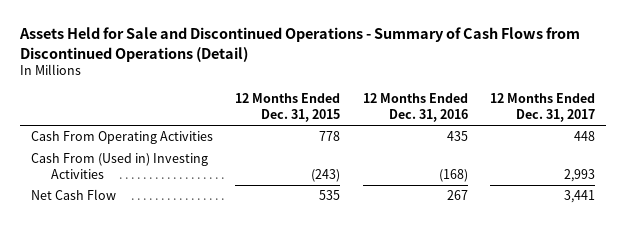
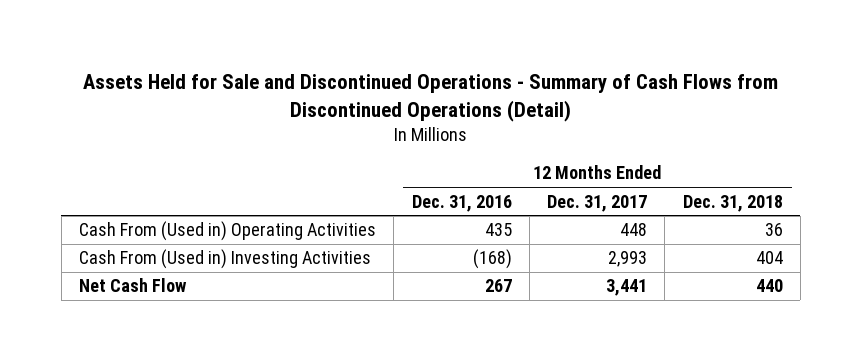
[235,93,341,122] 12 Months Ended Dec. 31, 2015 -> none
none -> [682,194,783,212] Dec. 31, 2018
[31,131,214,145] Cash From Operating Activities -> [79,221,377,242] Cash From (Used in) Operating Activities

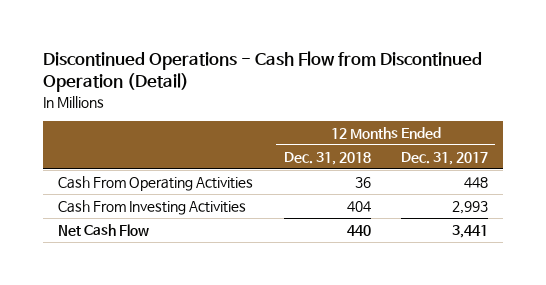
[82,74,778,122] Assets Held for Sale and Discontinued Operations - Summary of Cash Flows from Discontinued Operations (Detail) -> [43,51,483,93] Discontinued Operations - Cash Flow from Discontinued Operation (Detail)
[411,194,512,212] Dec. 31, 2016 -> none
[79,221,377,242] Cash From (Used in) Operating Activities -> [58,176,254,192] Cash From Operating Activities
[79,249,372,270] Cash From (Used in) Investing Activities -> [58,200,247,216] Cash From Investing Activities

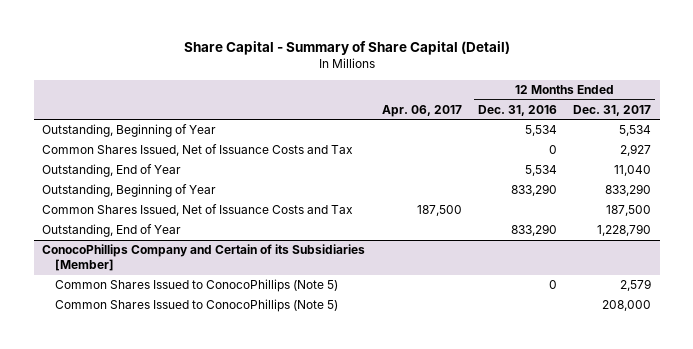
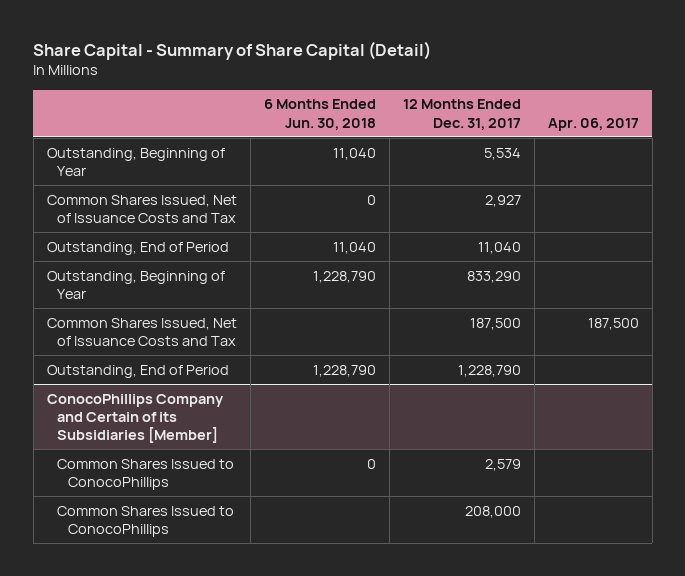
[477,104,557,116] Dec. 31, 2016 -> none
none -> [263,99,376,130] 6 Months Ended Jun. 30, 2018
[42,164,182,178] Outstanding, End of Year -> [46,241,229,255] Outstanding, End of Period
[42,224,182,238] Outstanding, End of Year -> [46,364,229,378] Outstanding, End of Period
[55,279,339,293] Common Shares Issued to ConocoPhillips (Note 5) -> [57,458,235,491] Common Shares Issued to ConocoPhillips
[55,299,339,313] Common Shares Issued to ConocoPhillips (Note 5) -> [57,505,235,538] Common Shares Issued to ConocoPhillips

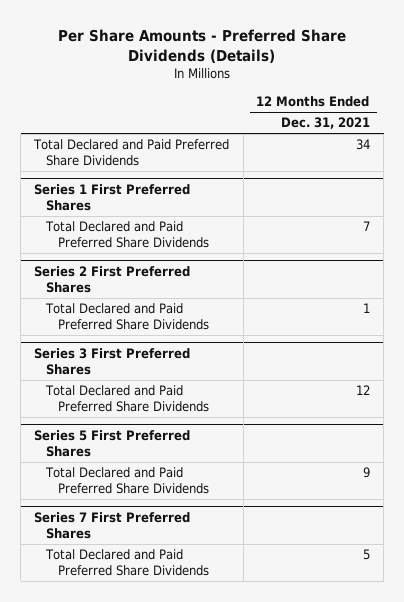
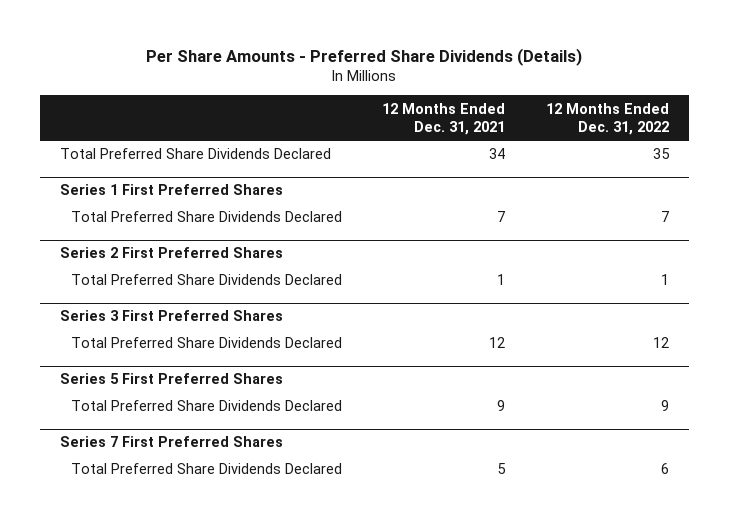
none -> [546,102,670,135] 12 Months Ended Dec. 31, 2022
[33,139,230,167] Total Declared and Paid Preferred Share Dividends -> [59,148,331,160] Total Preferred Share Dividends Declared
[45,221,209,249] Total Declared and Paid Preferred Share Dividends -> [70,211,342,223] Total Preferred Share Dividends Declared
[45,303,209,331] Total Declared and Paid Preferred Share Dividends -> [70,274,342,286] Total Preferred Share Dividends Declared
[45,385,209,413] Total Declared and Paid Preferred Share Dividends -> [70,337,342,349] Total Preferred Share Dividends Declared
[45,467,209,495] Total Declared and Paid Preferred Share Dividends -> [70,400,342,412] Total Preferred Share Dividends Declared
[45,549,209,577] Total Declared and Paid Preferred Share Dividends -> [70,463,342,475] Total Preferred Share Dividends Declared

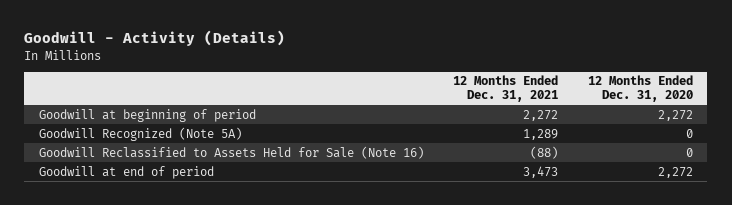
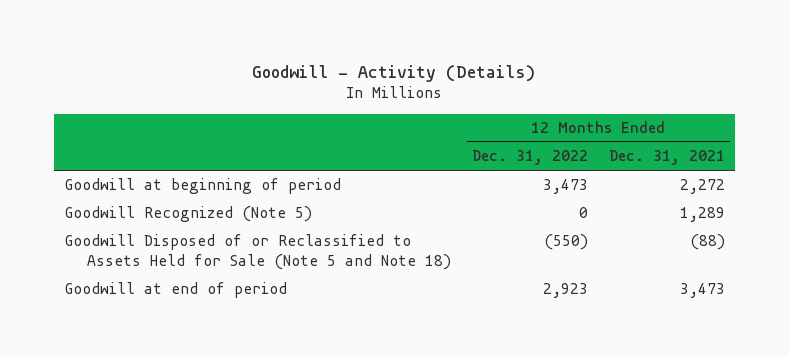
[587,75,693,103] 12 Months Ended Dec. 31, 2020 -> none
none -> [471,150,588,166] Dec. 31, 2022
[38,126,242,141] Goodwill Recognized (Note 5A) -> [64,206,313,223] Goodwill Recognized (Note 5)
[38,145,424,159] Goodwill Reclassified to Assets Held for Sale (Note 16) -> [64,234,452,271] Goodwill Disposed of or Reclassified to Assets Held for Sale (Note 5 and Note 18)

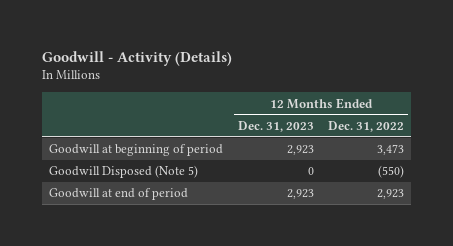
[608,150,725,166] Dec. 31, 2021 -> none
none -> [237,120,314,132] Dec. 31, 2023
[64,206,313,223] Goodwill Recognized (Note 5) -> none
[64,234,452,271] Goodwill Disposed of or Reclassified to Assets Held for Sale (Note 5 and Note 18) -> [49,165,199,179] Goodwill Disposed (Note 5)

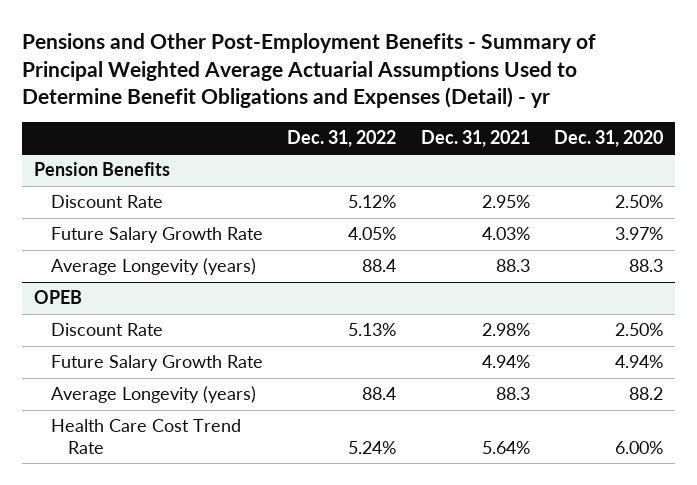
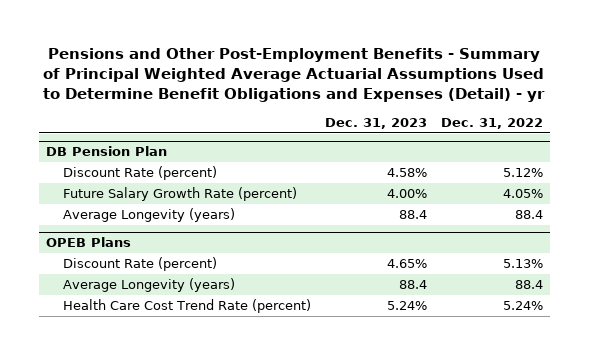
[420,129,530,147] Dec. 31, 2021 -> none
[554,129,664,147] Dec. 31, 2020 -> none
none -> [324,118,427,130] Dec. 31, 2023
[34,162,171,177] Pension Benefits -> [46,146,168,157] DB Pension Plan
[50,195,163,209] Discount Rate -> [62,165,217,180] Discount Rate (percent)
[50,227,263,244] Future Salary Growth Rate -> [62,186,297,201] Future Salary Growth Rate (percent)
[50,355,263,372] Future Salary Growth Rate -> none
[34,290,83,305] OPEB -> [46,237,132,248] OPEB Plans
[50,323,163,337] Discount Rate -> [62,256,217,271] Discount Rate (percent)
[50,419,241,454] Health Care Cost Trend Rate -> [62,298,311,313] Health Care Cost Trend Rate (percent)

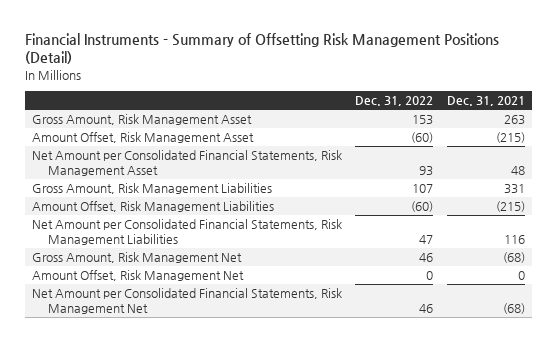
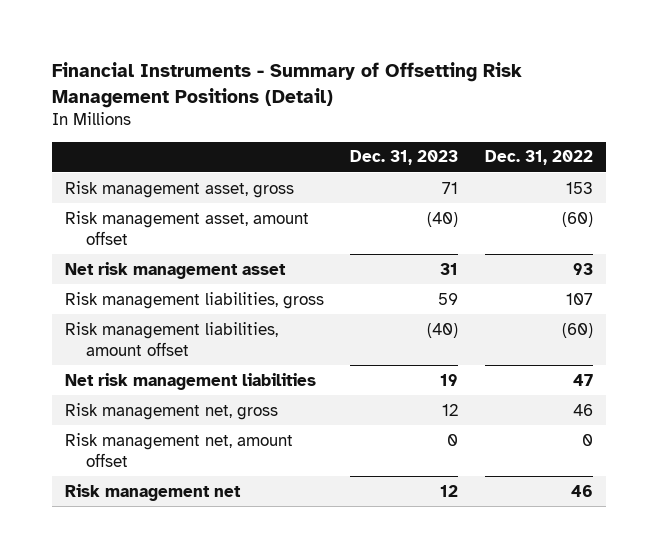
[447,96,526,107] Dec. 31, 2021 -> none
none -> [350,150,459,166] Dec. 31, 2023
[31,114,252,126] Gross Amount, Risk Management Asset -> [64,180,294,198] Risk management asset, gross
[31,132,254,144] Amount Offset, Risk Management Asset -> [64,210,309,245] Risk management asset, amount offset
[31,150,342,176] Net Amount per Consolidated Financial Statements, Risk Management Asset -> [64,261,286,279] Net risk management asset
[31,183,272,195] Gross Amount, Risk Management Liabilities -> [64,291,324,309] Risk management liabilities, gross
[31,201,274,213] Amount Offset, Risk Management Liabilities -> [64,321,278,356] Risk management liabilities, amount offset
[31,219,342,245] Net Amount per Consolidated Financial Statements, Risk Management Liabilities -> [64,372,316,390] Net risk management liabilities
[31,252,242,264] Gross Amount, Risk Management Net -> [64,402,278,420] Risk management net, gross
[31,270,244,282] Amount Offset, Risk Management Net -> [64,432,293,467] Risk management net, amount offset
[31,288,342,314] Net Amount per Consolidated Financial Statements, Risk Management Net -> [64,483,241,501] Risk management net

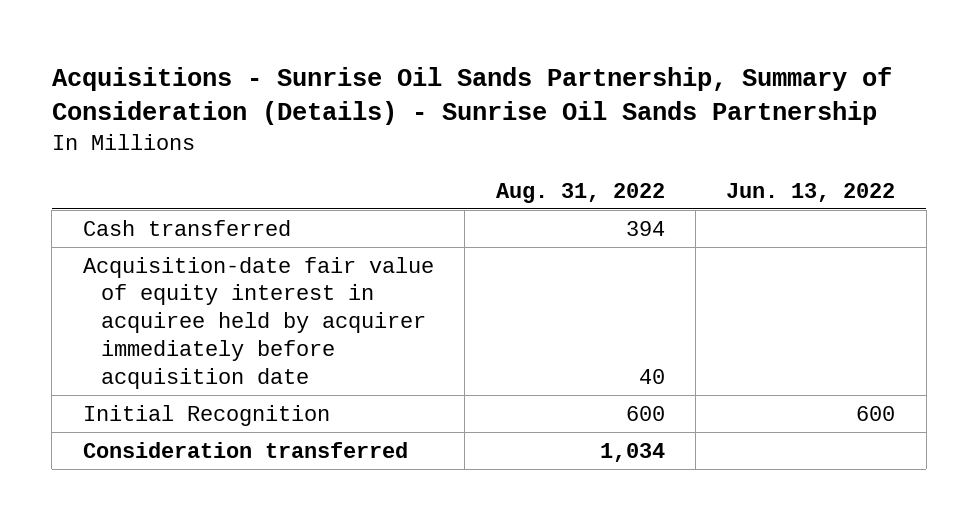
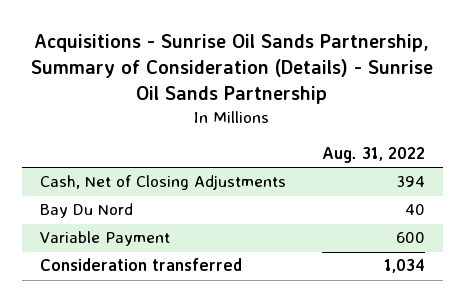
[726,182,896,202] Jun. 13, 2022 -> none
[82,219,291,236] Cash transferred -> [40,175,287,191] Cash, Net of Closing Adjustments
[82,256,434,389] Acquisition-date fair value of equity interest in acquiree held by acquirer immediately before acquisition date -> [40,203,134,219] Bay Du Nord
[82,404,330,426] Initial Recognition -> [40,231,171,247] Variable Payment

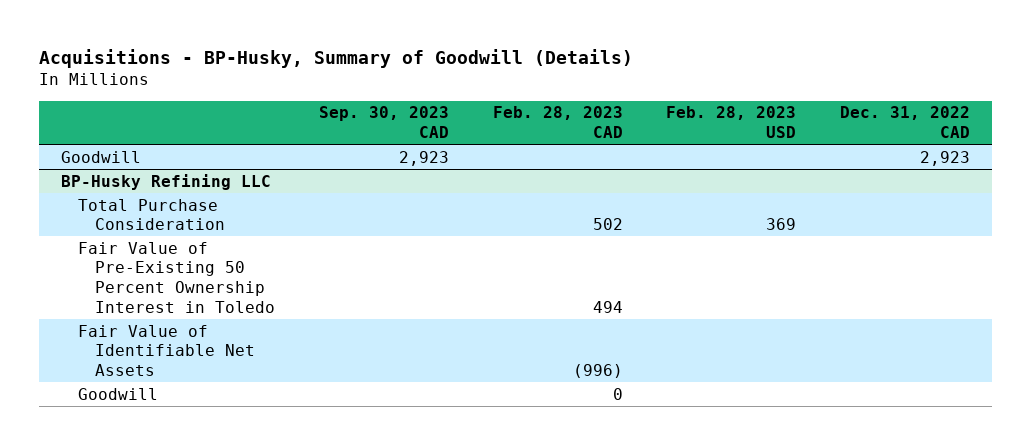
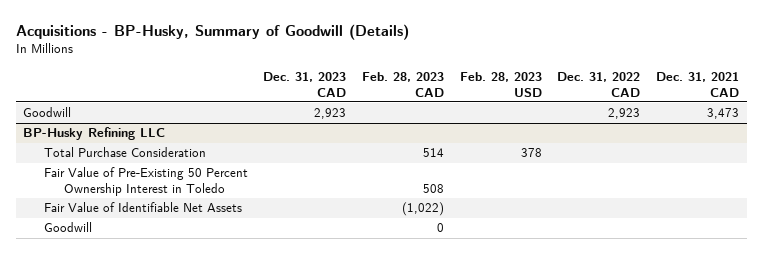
[318,106,449,138] Sep. 30, 2023 CAD -> none
none -> [263,71,347,97] Dec. 31, 2023 CAD
none -> [656,71,740,97] Dec. 31, 2021 CAD
[592,218,623,231] 502 -> [423,148,445,158] 514
[766,218,797,231] 369 -> [520,148,542,158] 378
[592,300,623,313] 494 -> [423,184,445,194] 508
[572,363,623,378] (996) -> [402,202,445,217] (1,022)

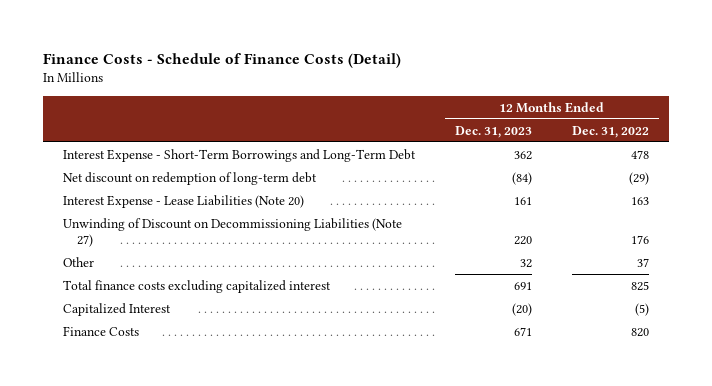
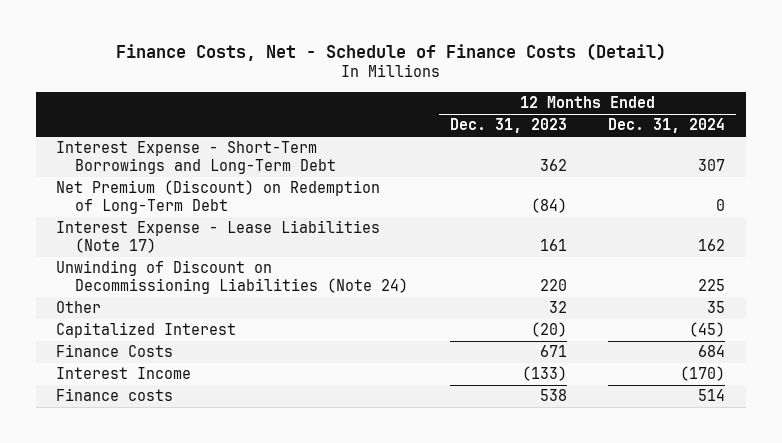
[43,53,402,69] Finance Costs - Schedule of Finance Costs (Detail) -> [115,42,666,61] Finance Costs, Net - Schedule of Finance Costs (Detail)
[571,125,649,138] Dec. 31, 2022 -> none
none -> [608,118,726,134] Dec. 31, 2024
[63,171,318,185] Net discount on redemption of long-term debt -> [56,180,381,215] Net Premium (Discount) on Redemption of Long-Term Debt
[63,194,305,208] Interest Expense - Lease Liabilities (Note 20) -> [56,220,381,254] Interest Expense - Lease Liabilities (Note 17)
[63,217,403,248] Unwinding of Discount on Decommissioning Liabilities (Note 27) -> [56,260,409,295] Unwinding of Discount on Decommissioning Liabilities (Note 24)
[63,279,332,293] Total finance costs excluding capitalized interest -> none
none -> [56,367,192,380] Interest Income
none -> [56,388,174,402] Finance costs

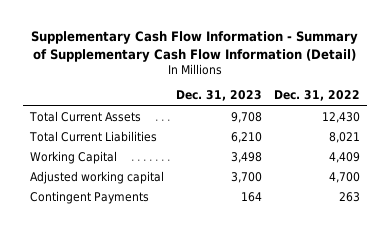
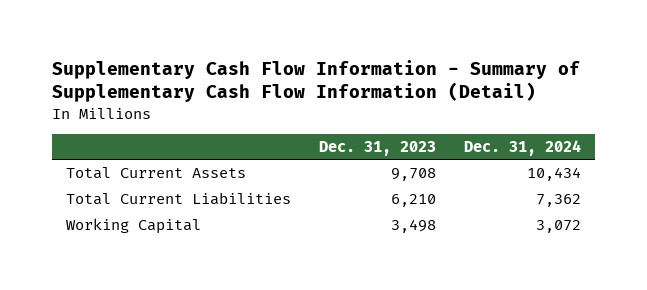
[274,90,361,102] Dec. 31, 2022 -> none
none -> [463,139,581,156] Dec. 31, 2024
[29,171,164,185] Adjusted working capital -> none
[29,191,149,205] Contingent Payments -> none

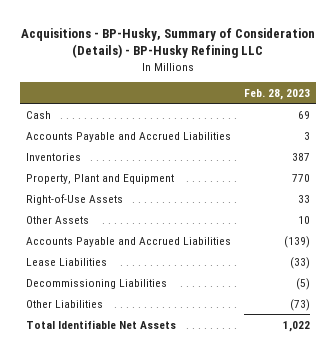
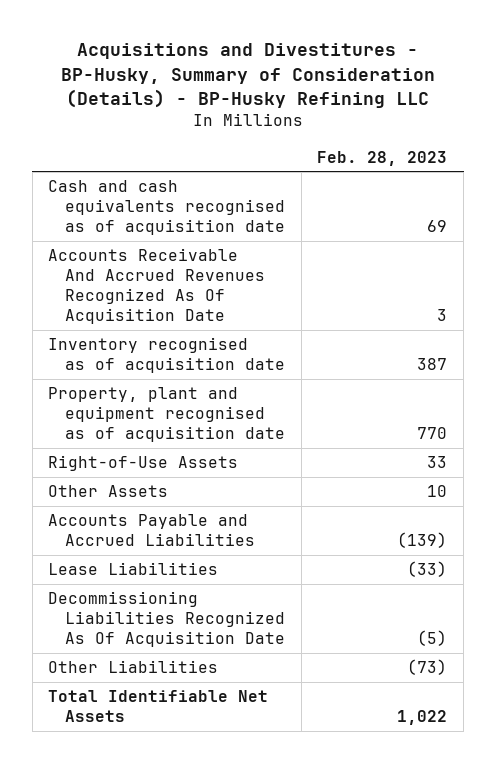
[20,27,315,59] Acquisitions - BP-Husky, Summary of Consideration (Details) - BP-Husky Refining LLC -> [60,43,435,109] Acquisitions and Divestitures - BP-Husky, Summary of Consideration (Details) - BP-Husky Refining LLC
[26,110,52,119] Cash -> [48,180,285,236] Cash and cash equivalents recognised as of acquisition date
[26,131,232,142] Accounts Payable and Accrued Liabilities -> [48,248,265,325] Accounts Receivable And Accrued Revenues Recognized As Of Acquisition Date
[26,152,82,161] Inventories -> [48,337,285,374] Inventory recognised as of acquisition date
[26,173,175,184] Property, Plant and Equipment -> [48,387,285,443] Property, plant and equipment recognised as of acquisition date
[26,278,168,289] Decommissioning Liabilities -> [48,591,285,648] Decommissioning Liabilities Recognized As Of Acquisition Date

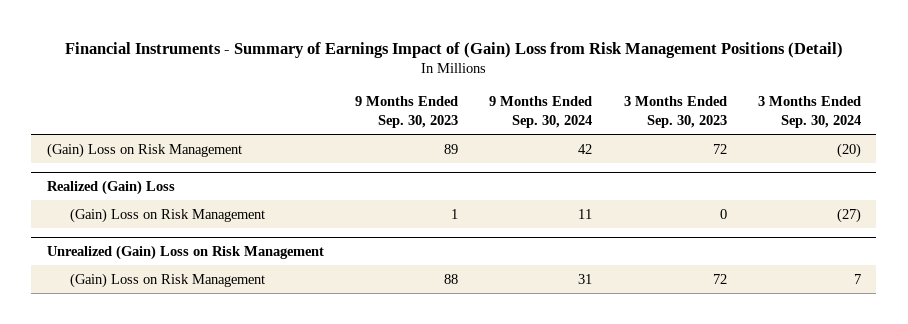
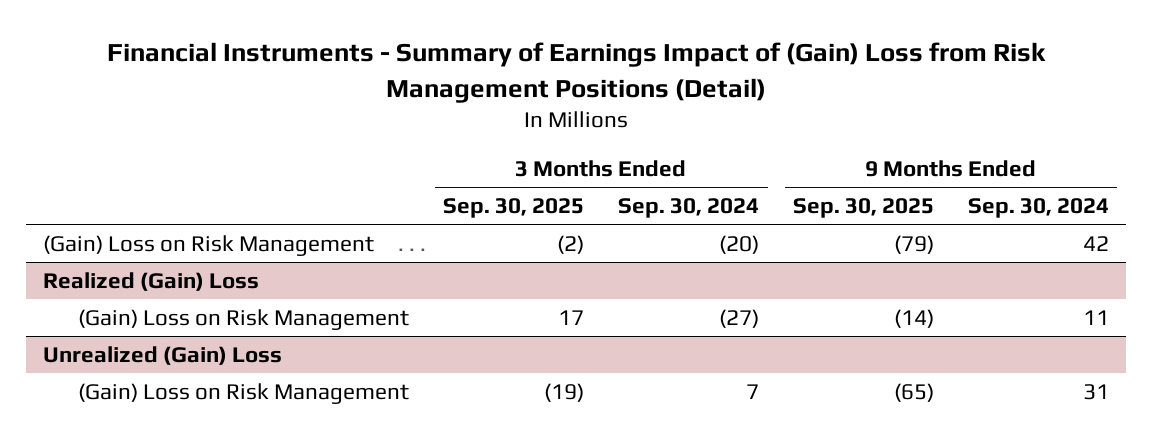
[355,96,459,128] 9 Months Ended Sep. 30, 2023 -> none
[623,96,727,128] 3 Months Ended Sep. 30, 2023 -> none
none -> [443,197,585,218] Sep. 30, 2025
none -> [793,197,935,218] Sep. 30, 2025
[47,244,325,260] Unrealized (Gain) Loss on Risk Management -> [43,345,283,365] Unrealized (Gain) Loss

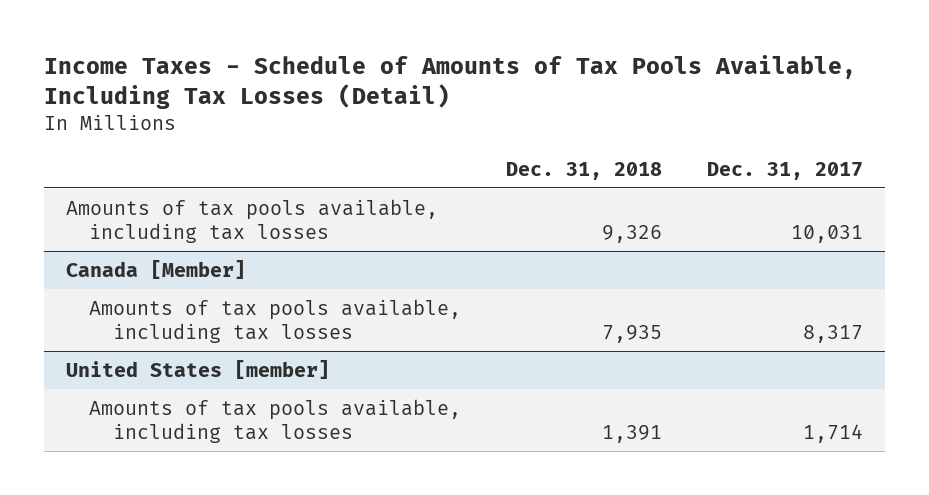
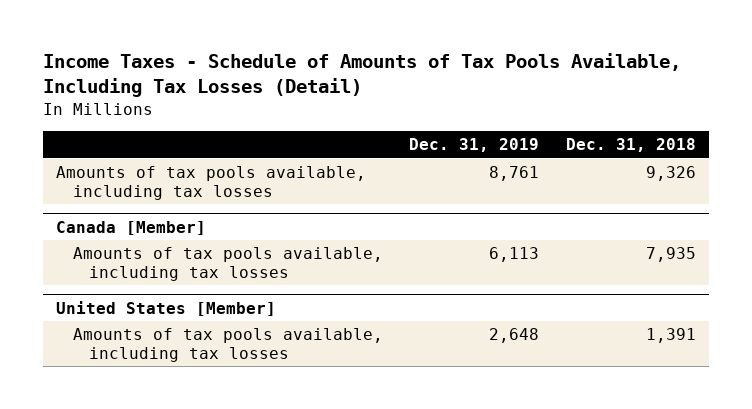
[707,161,864,180] Dec. 31, 2017 -> none
none -> [409,138,540,153] Dec. 31, 2019
[65,359,330,379] United States [member] -> [56,300,277,316] United States [Member]

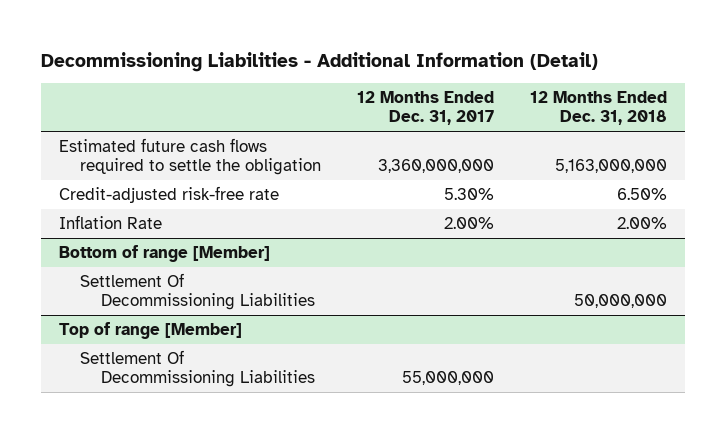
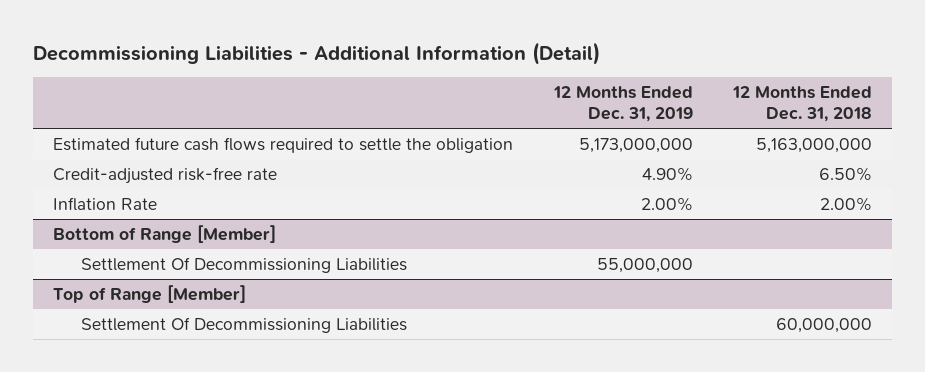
[357,90,495,126] 12 Months Ended Dec. 31, 2017 -> none
none -> [552,86,693,123] 12 Months Ended Dec. 31, 2019
[79,273,315,311] Settlement Of Decommissioning Liabilities -> none
[59,322,243,340] Top of range [Member] -> none
[59,245,271,263] Bottom of range [Member] -> [53,224,277,243] Bottom of Range [Member]
none -> [53,284,247,303] Top of Range [Member]
none -> [80,316,407,333] Settlement Of Decommissioning Liabilities

